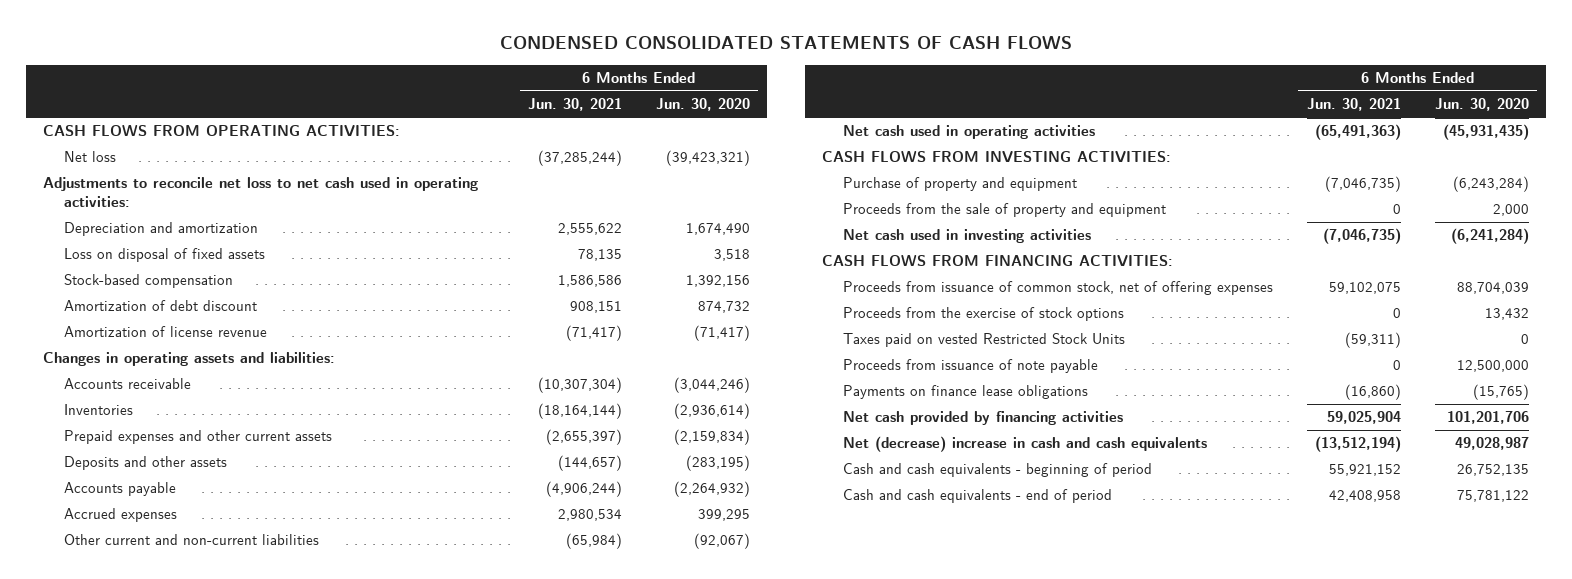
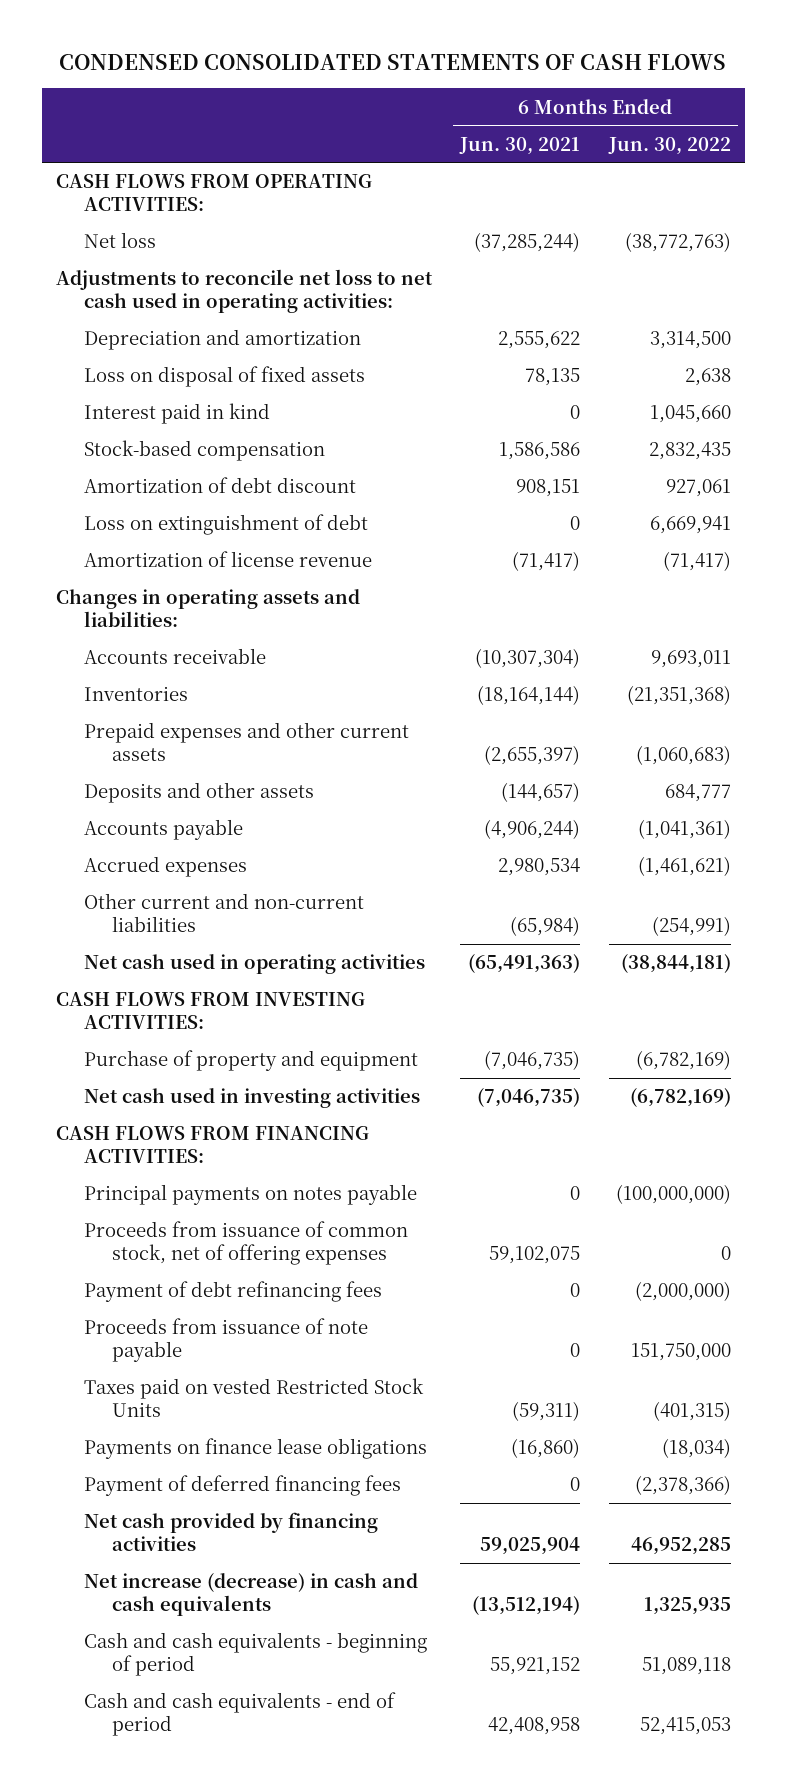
[655,98,750,112] Jun. 30, 2020 -> none
none -> [607,136,731,155] Jun. 30, 2022
none -> [83,403,270,425] Interest paid in kind
none -> [83,514,368,536] Loss on extinguishment of debt
[842,203,1166,218] Proceeds from the sale of property and equipment -> none
none -> [83,1184,417,1206] Principal payments on notes payable
[842,307,1124,322] Proceeds from the exercise of stock options -> none
none -> [83,1281,382,1303] Payment of debt refinancing fees
[842,333,1125,348] Taxes paid on vested Restricted Stock Units -> [83,1378,424,1418] Taxes paid on vested Restricted Stock Units
none -> [83,1475,401,1497] Payment of deferred financing fees
[842,436,1207,453] Net (decrease) increase in cash and cash equivalents -> [83,1573,418,1617] Net increase (decrease) in cash and cash equivalents

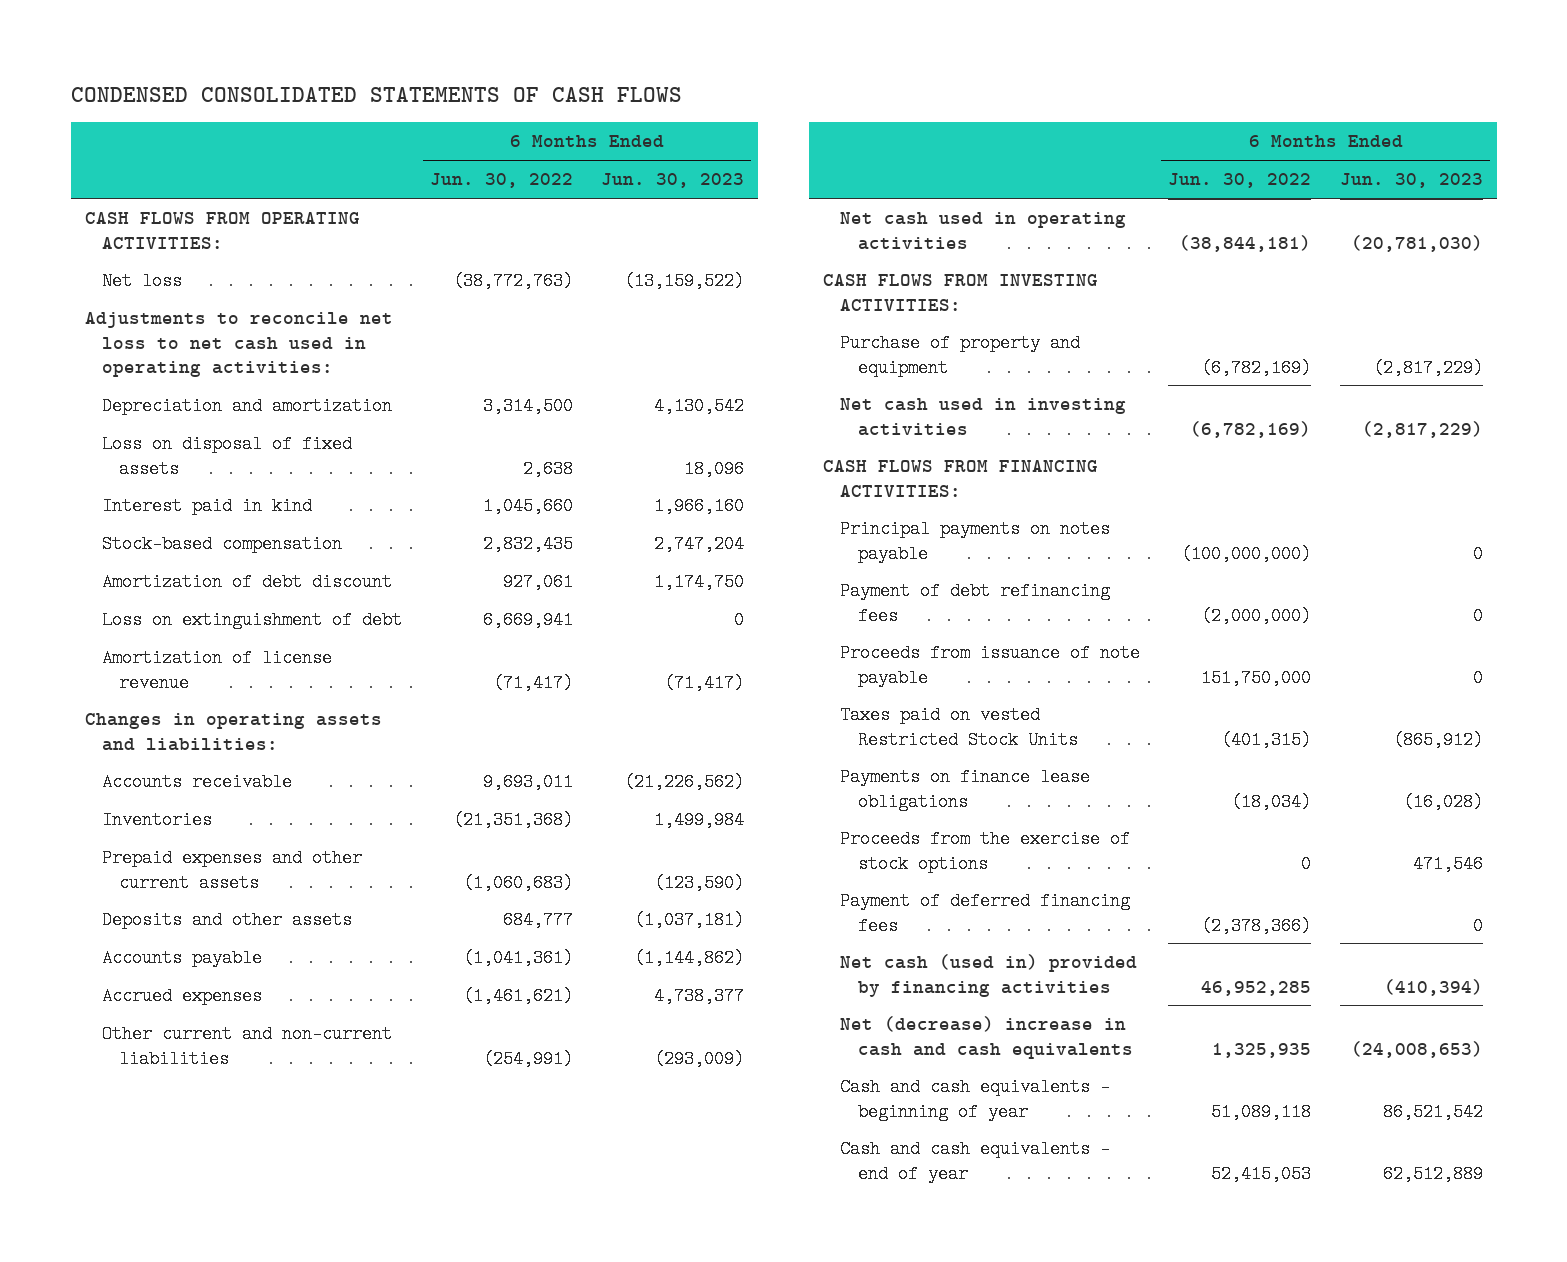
[459,136,581,155] Jun. 30, 2021 -> none
none -> [601,173,745,189] Jun. 30, 2023
[83,1221,408,1266] Proceeds from issuance of common stock, net of offering expenses -> none
none -> [840,830,1131,873] Proceeds from the exercise of stock options
[83,1512,378,1552] Net cash provided by financing activities -> [840,954,1138,997] Net cash (used in) provided by financing activities
[83,1573,418,1617] Net increase (decrease) in cash and cash equivalents -> [840,1016,1133,1059] Net (decrease) increase in cash and cash equivalents
[83,1632,427,1677] Cash and cash equivalents - beginning of period -> [840,1078,1111,1121] Cash and cash equivalents - beginning of year
[83,1692,396,1737] Cash and cash equivalents - end of period -> [840,1140,1111,1183] Cash and cash equivalents - end of year

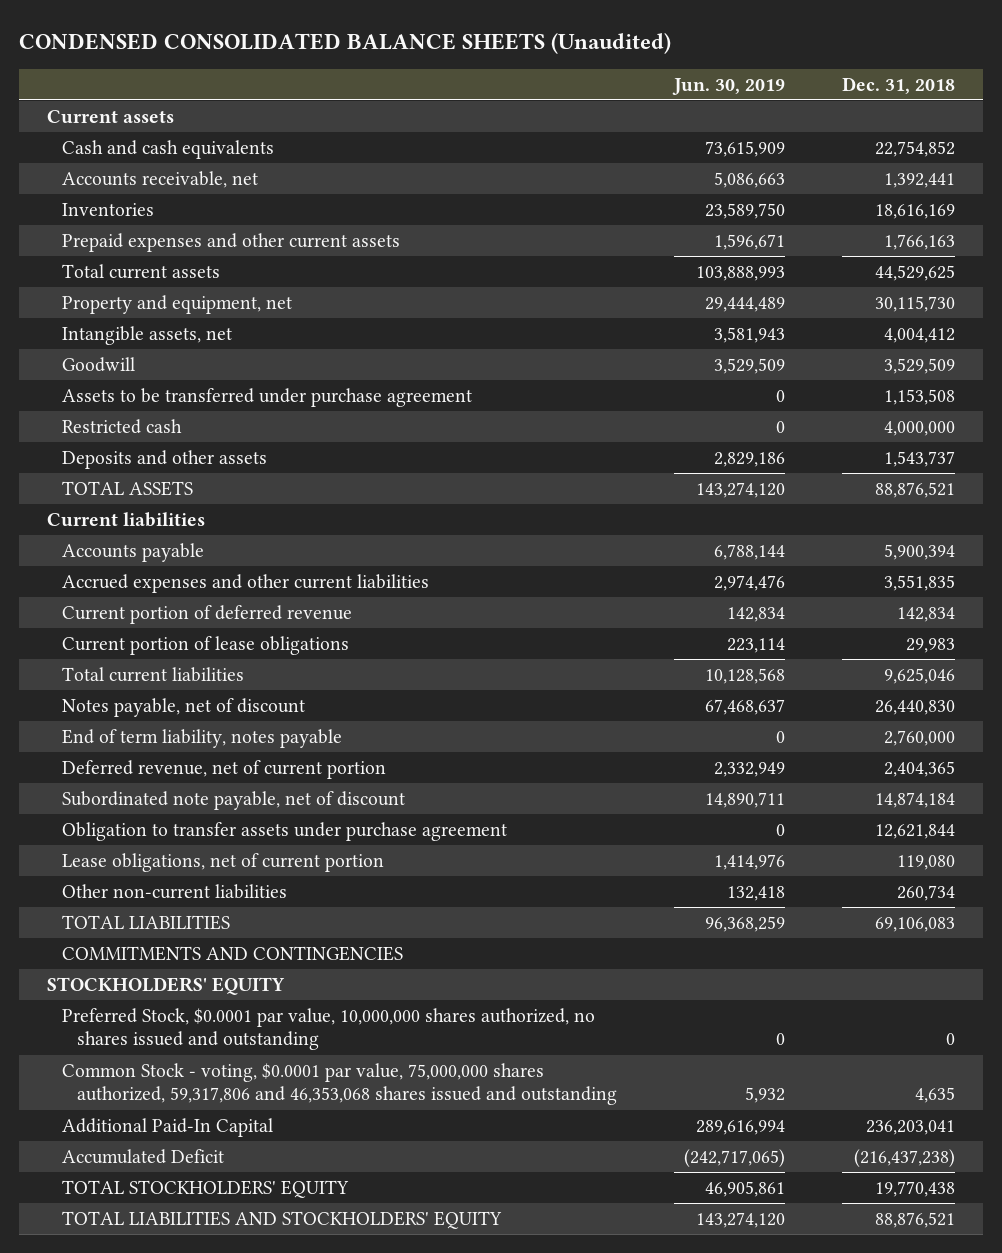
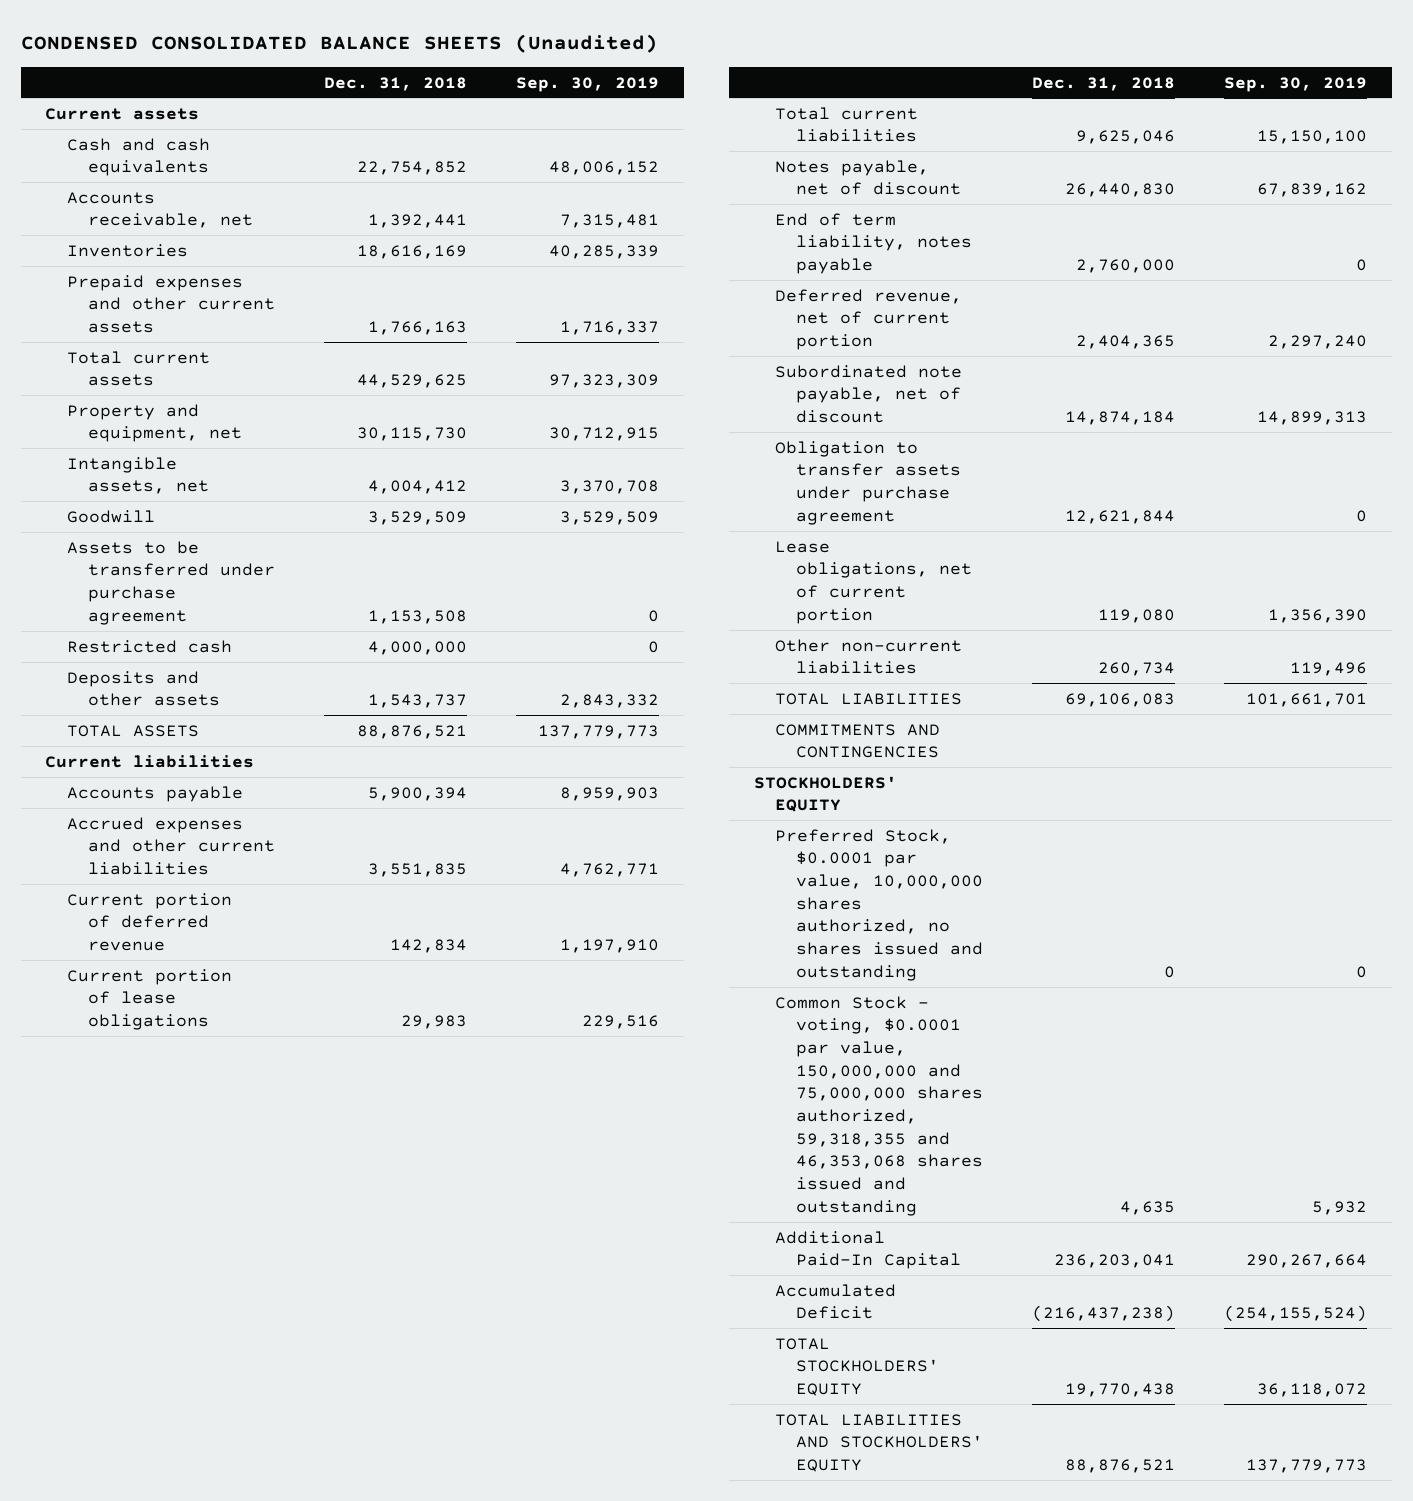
[671,77,785,95] Jun. 30, 2019 -> none
none -> [516,76,660,92] Sep. 30, 2019
[62,1062,618,1106] Common Stock - voting, $0.0001 par value, 75,000,000 shares authorized, 59,317,806 and 46,353,068 shares issued and outstanding -> [774,995,984,1216] Common Stock - voting, $0.0001 par value, 150,000,000 and 75,000,000 shares authorized, 59,318,355 and 46,353,068 shares issued and outstanding

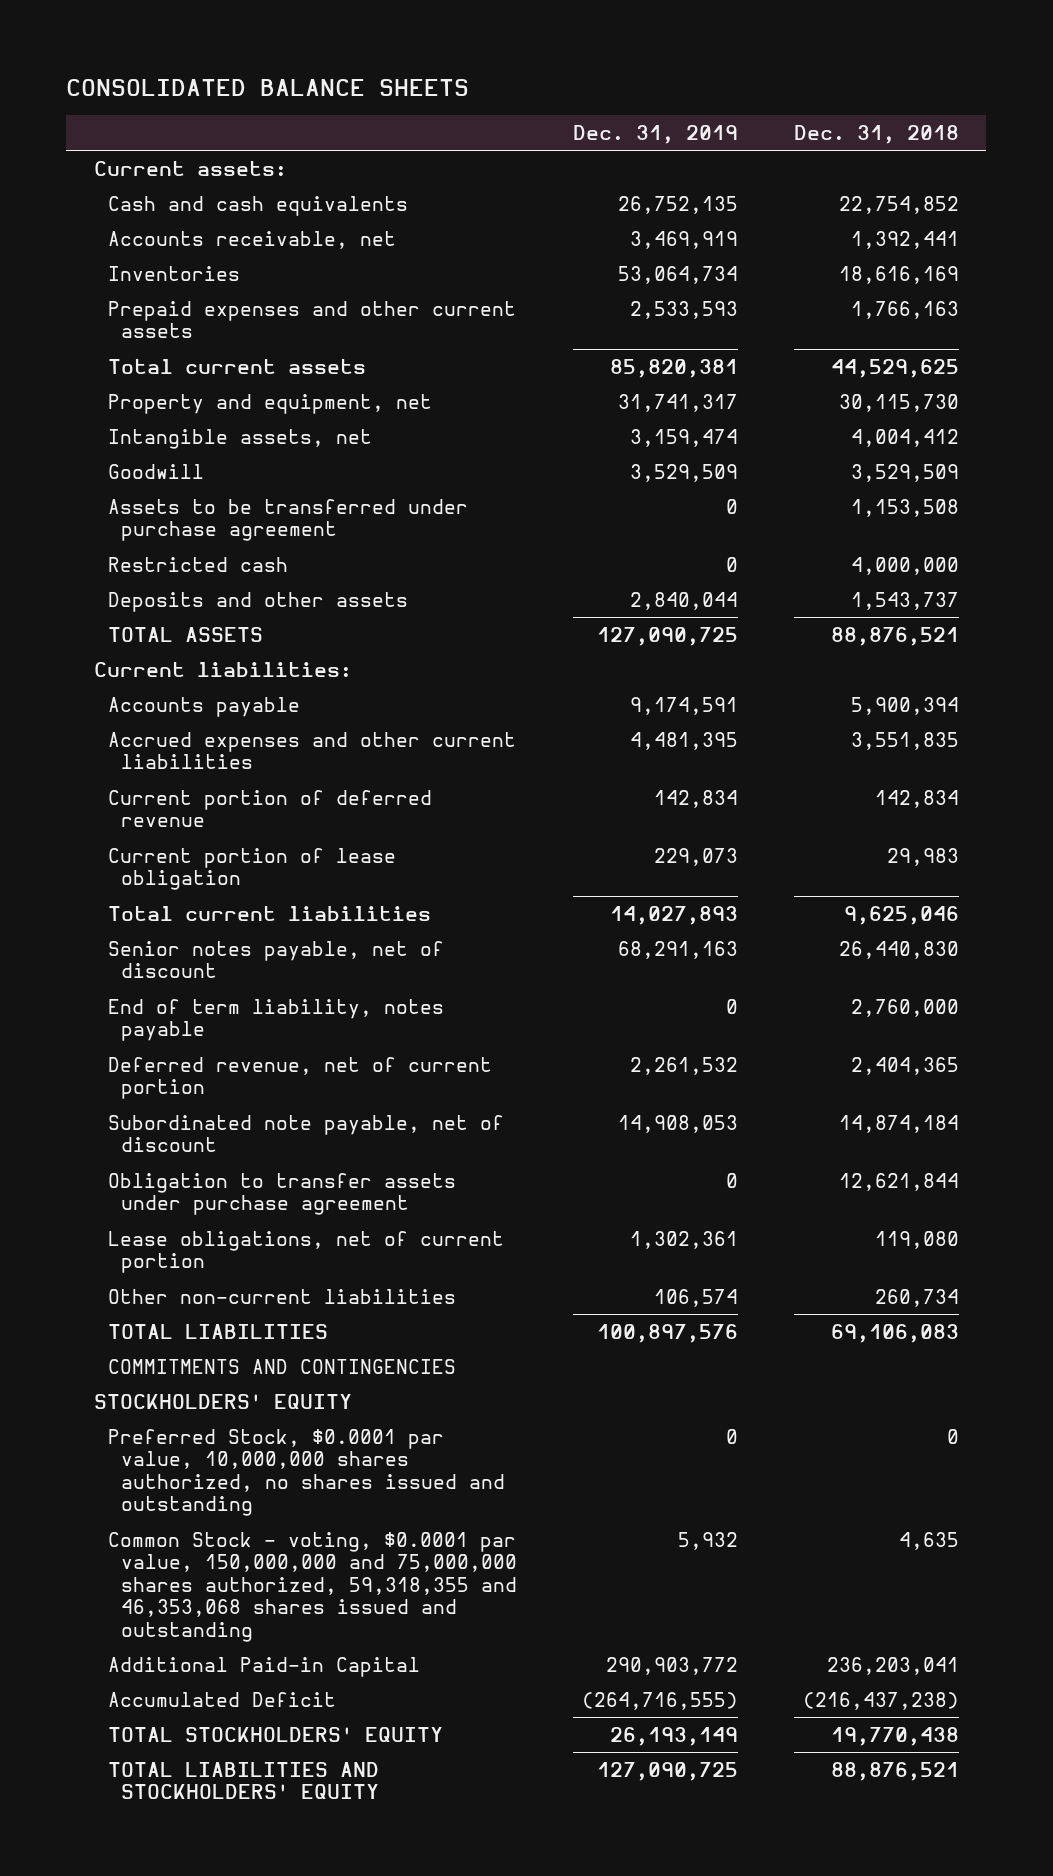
[20,33,658,53] CONDENSED CONSOLIDATED BALANCE SHEETS (Unaudited) -> [66,78,470,96] CONSOLIDATED BALANCE SHEETS
[516,76,660,92] Sep. 30, 2019 -> none
none -> [572,124,738,144] Dec. 31, 2019
[45,107,200,120] Current assets -> [94,160,288,176] Current assets:
[45,754,255,768] Current liabilities -> [94,661,353,677] Current liabilities:
[66,968,232,1030] Current portion of lease obligations -> [107,847,396,891] Current portion of lease obligation
[774,159,962,196] Notes payable, net of discount -> [107,940,444,979] Senior notes payable, net of discount
[774,1230,962,1270] Additional Paid-In Capital -> [107,1656,420,1677] Additional Paid-in Capital

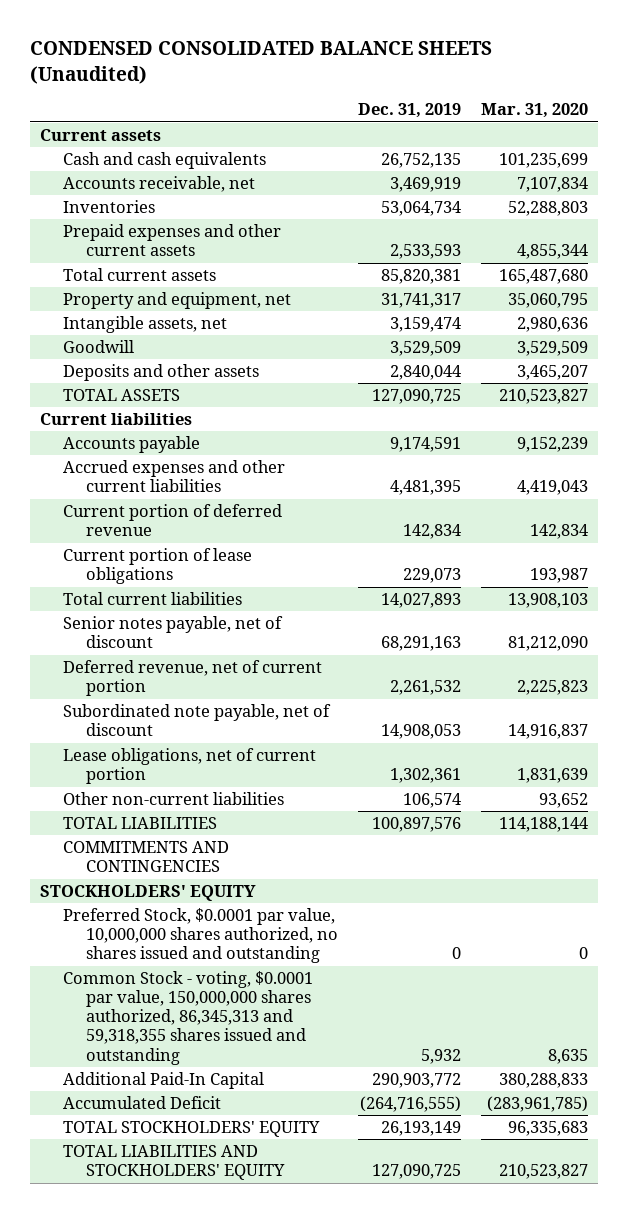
[66,78,470,96] CONSOLIDATED BALANCE SHEETS -> [29,41,492,84] CONDENSED CONSOLIDATED BALANCE SHEETS (Unaudited)
[793,124,959,144] Dec. 31, 2018 -> none
none -> [481,103,589,119] Mar. 31, 2020
[94,160,288,176] Current assets: -> [39,129,161,142] Current assets
[107,498,468,542] Assets to be transferred under purchase agreement -> none
[107,556,288,572] Restricted cash -> none
[94,661,353,677] Current liabilities: -> [39,413,192,426] Current liabilities
[107,847,396,891] Current portion of lease obligation -> [62,548,252,585] Current portion of lease obligations
[107,998,444,1042] End of term liability, notes payable -> none
[107,1172,456,1216] Obligation to transfer assets under purchase agreement -> none
[107,1531,518,1643] Common Stock - voting, $0.0001 par value, 150,000,000 and 75,000,000 shares authorized, 59,318,355 and 46,353,068 shares issued and outstanding -> [62,971,313,1065] Common Stock - voting, $0.0001 par value, 150,000,000 shares authorized, 86,345,313 and 59,318,355 shares issued and outstanding
[107,1656,420,1677] Additional Paid-in Capital -> [62,1072,264,1090] Additional Paid-In Capital

